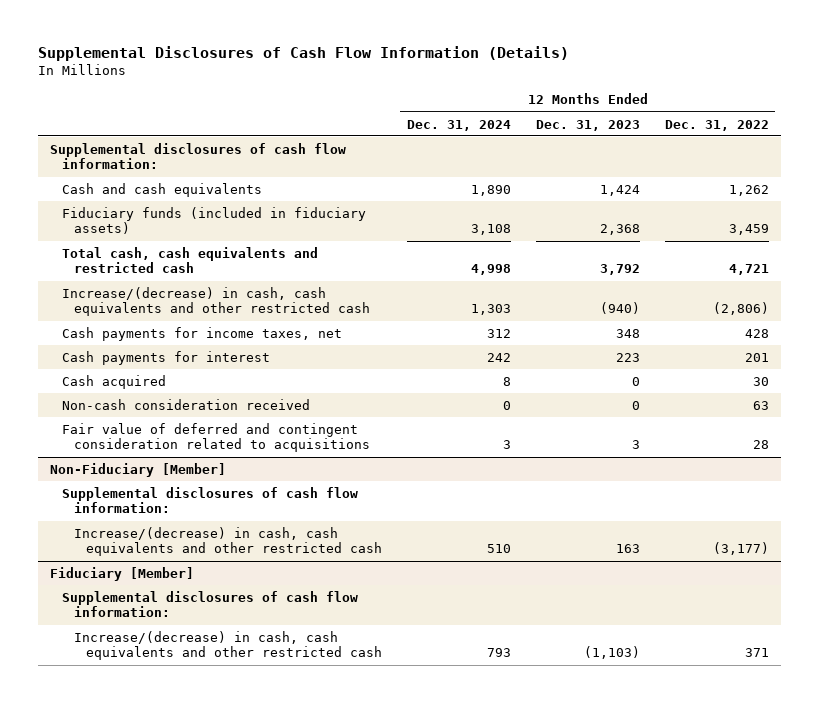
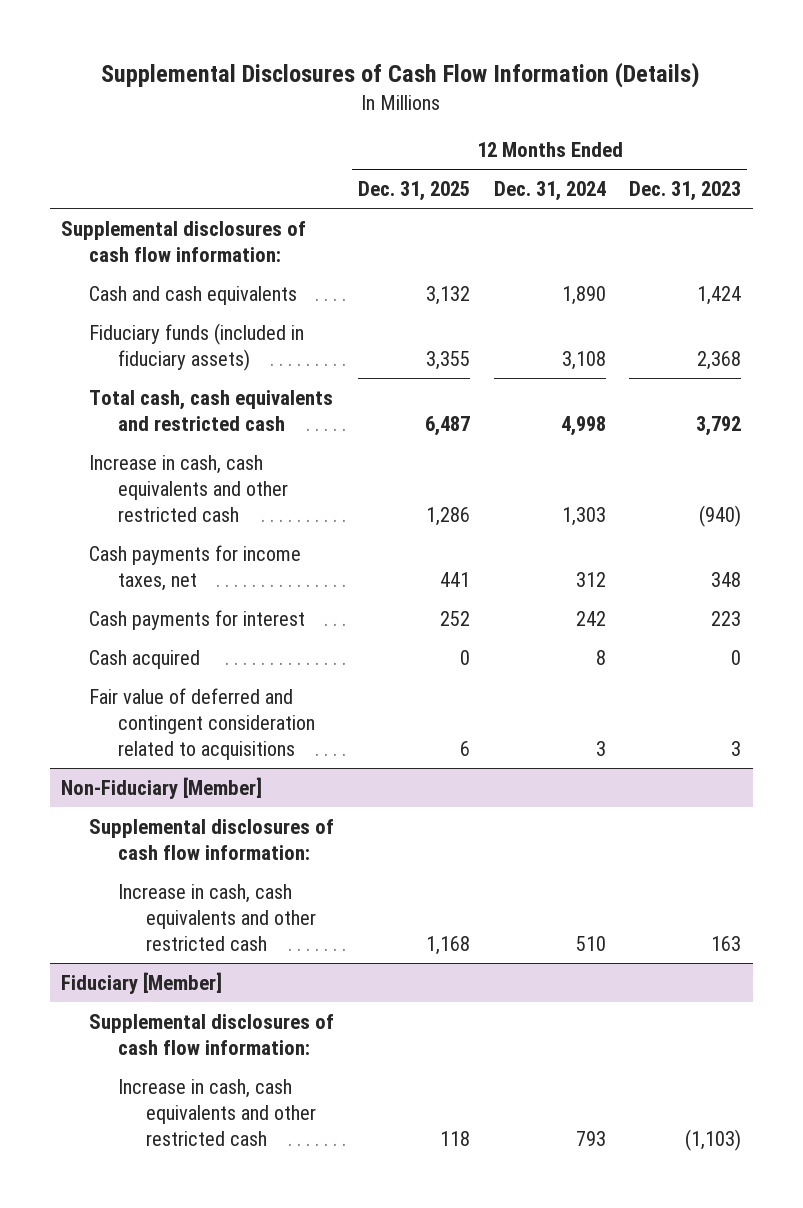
[664,119,769,131] Dec. 31, 2022 -> none
none -> [358,181,471,202] Dec. 31, 2025
[62,286,370,317] Increase/(decrease) in cash, cash equivalents and other restricted cash -> [89,454,288,523] Increase in cash, cash equivalents and other restricted cash
[62,398,311,410] Non-cash consideration received -> none
[73,526,382,557] Increase/(decrease) in cash, cash equivalents and other restricted cash -> [117,883,316,952] Increase in cash, cash equivalents and other restricted cash
[73,630,382,661] Increase/(decrease) in cash, cash equivalents and other restricted cash -> [117,1078,316,1147] Increase in cash, cash equivalents and other restricted cash

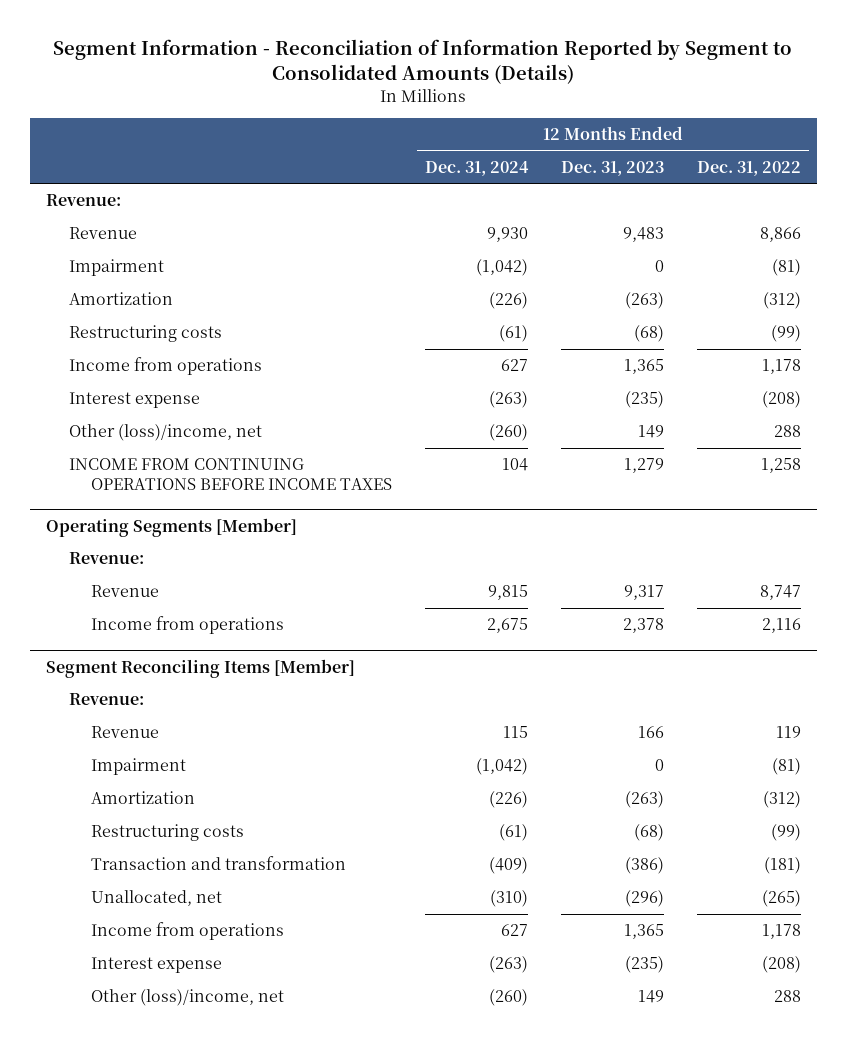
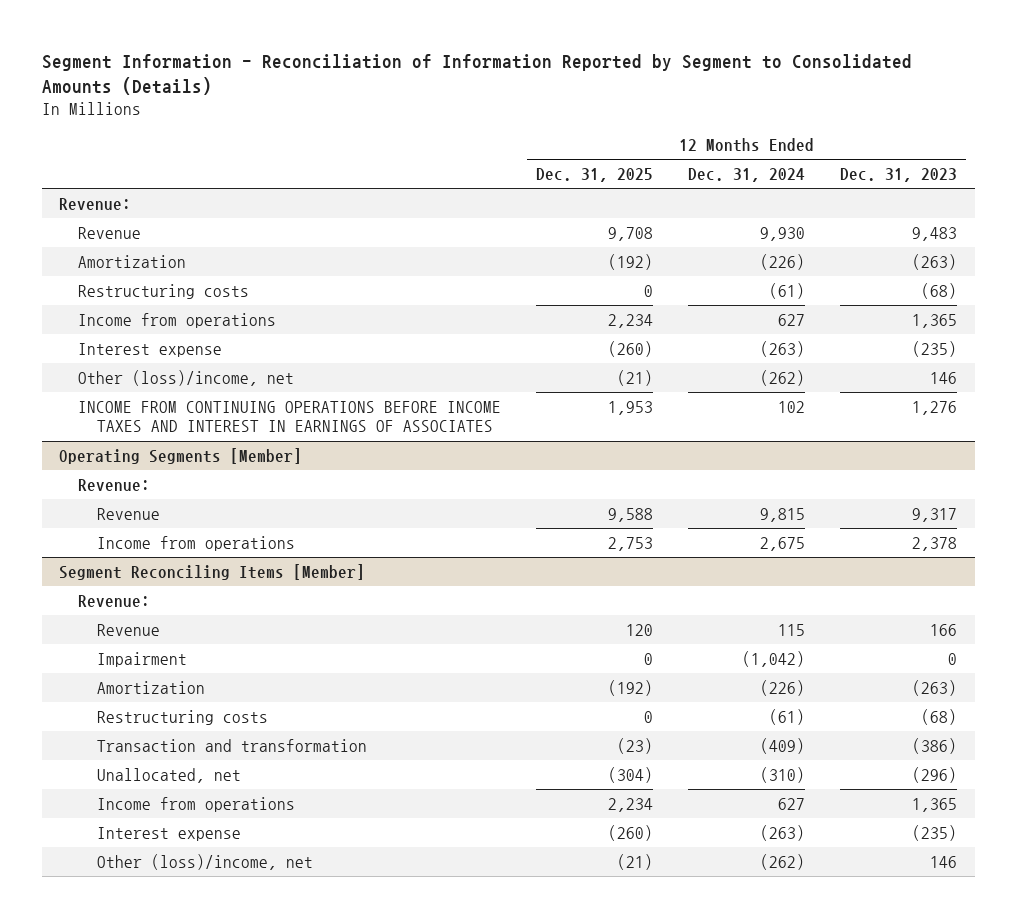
[696,160,801,176] Dec. 31, 2022 -> none
none -> [536,168,654,183] Dec. 31, 2025
[68,259,164,277] Impairment -> none
[488,424,528,442] (260) -> [760,369,806,386] (262)
[637,425,664,439] 149 -> [930,371,958,384] 146
[68,458,392,490] INCOME FROM CONTINUING OPERATIONS BEFORE INCOME TAXES -> [78,400,502,433] INCOME FROM CONTINUING OPERATIONS BEFORE INCOME TAXES AND INTEREST IN EARNINGS OF ASSOCIATES
[501,458,528,472] 104 -> [778,400,806,413] 102
[623,458,664,474] 1,279 -> [912,400,958,415] 1,276
[488,989,528,1007] (260) -> [760,853,806,870] (262)
[637,990,664,1004] 149 -> [930,855,958,868] 146

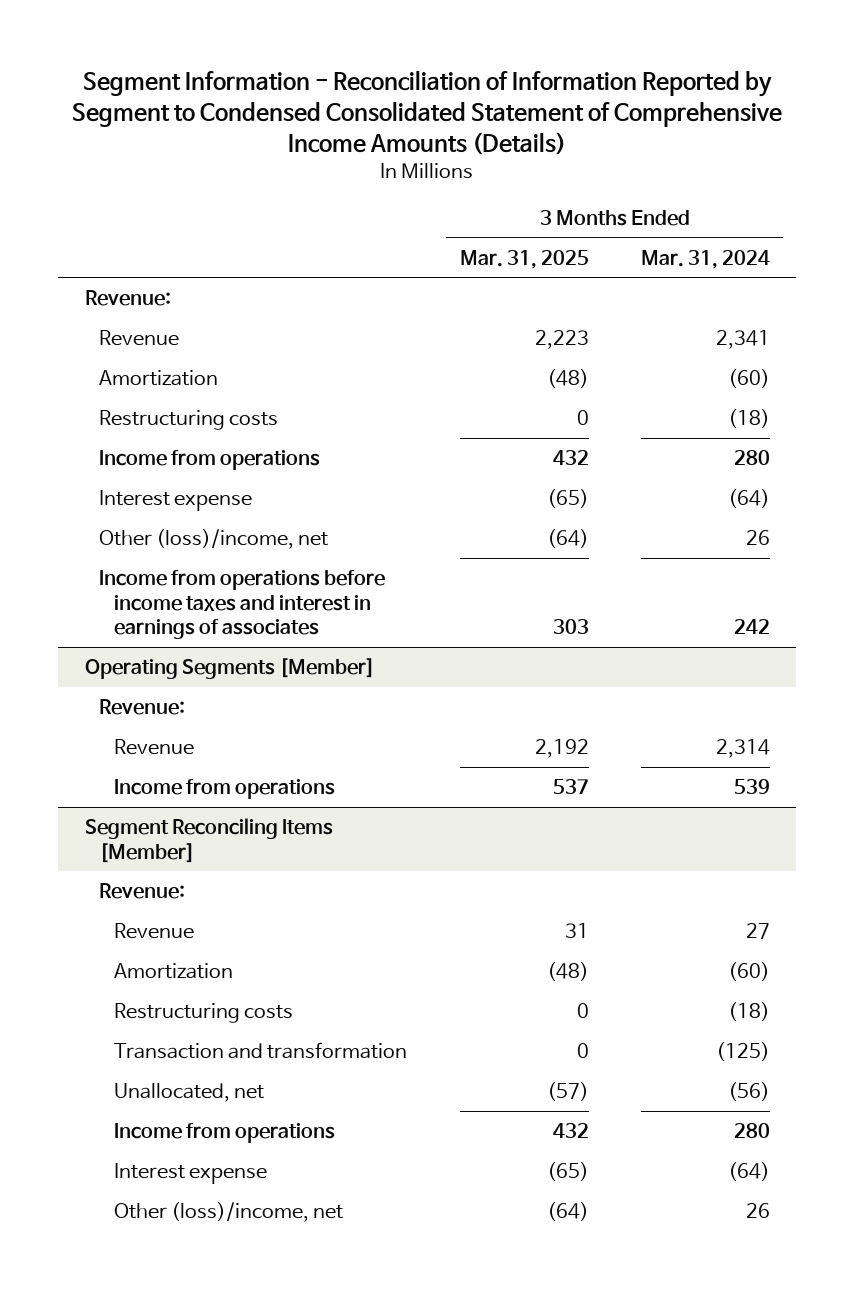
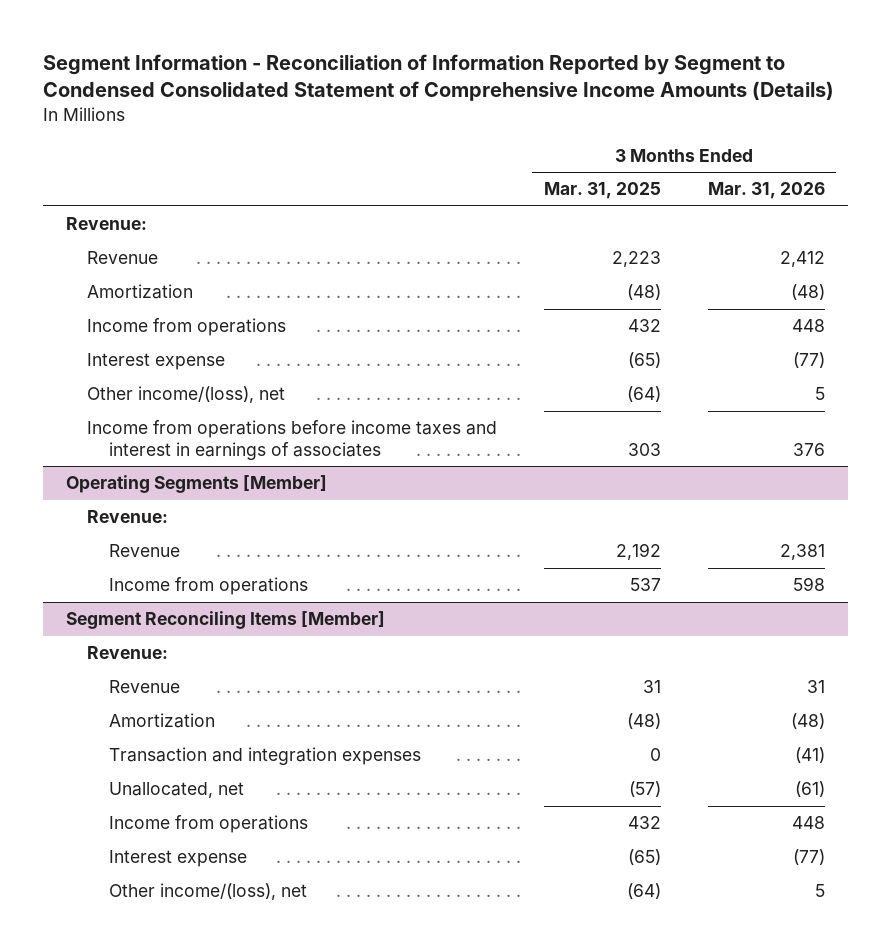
[641,249,771,269] Mar. 31, 2024 -> none
none -> [707,182,825,200] Mar. 31, 2026
[99,410,279,431] Restructuring costs -> none
[99,529,329,550] Other (loss)/income, net -> [87,386,286,404] Other income/(loss), net
[114,1003,294,1024] Restructuring costs -> none
[114,1042,408,1060] Transaction and transformation -> [108,747,421,766] Transaction and integration expenses
[114,1202,344,1223] Other (loss)/income, net -> [108,883,307,901] Other income/(loss), net

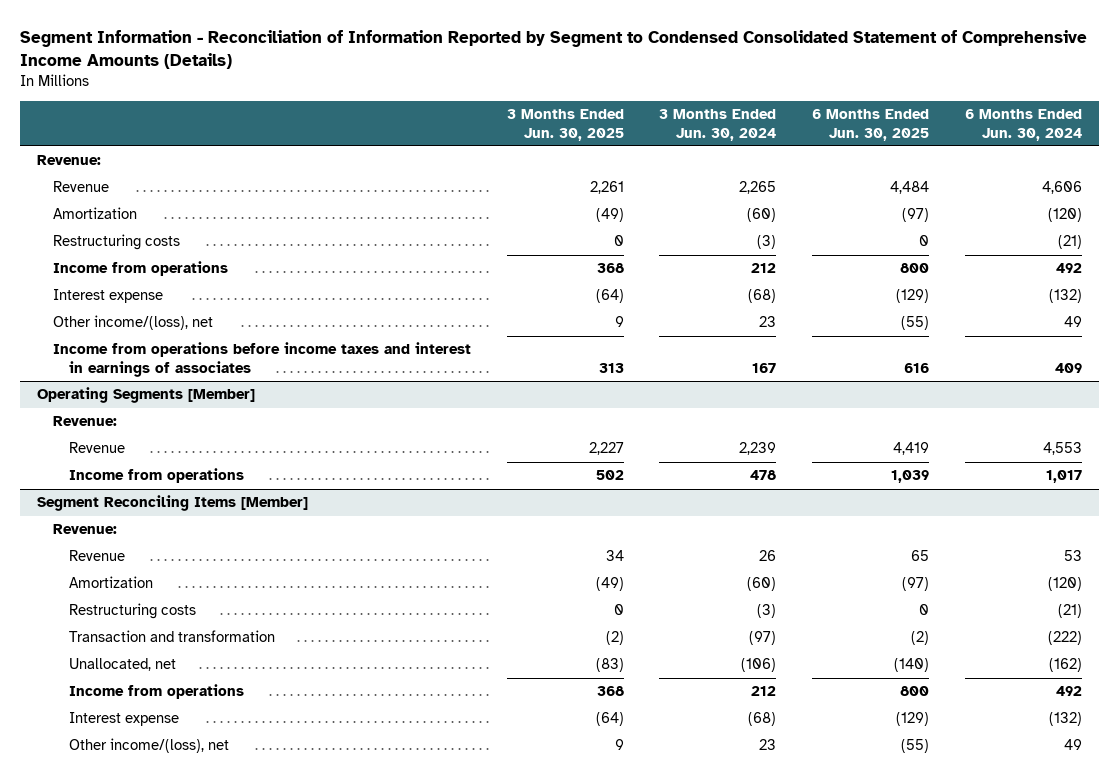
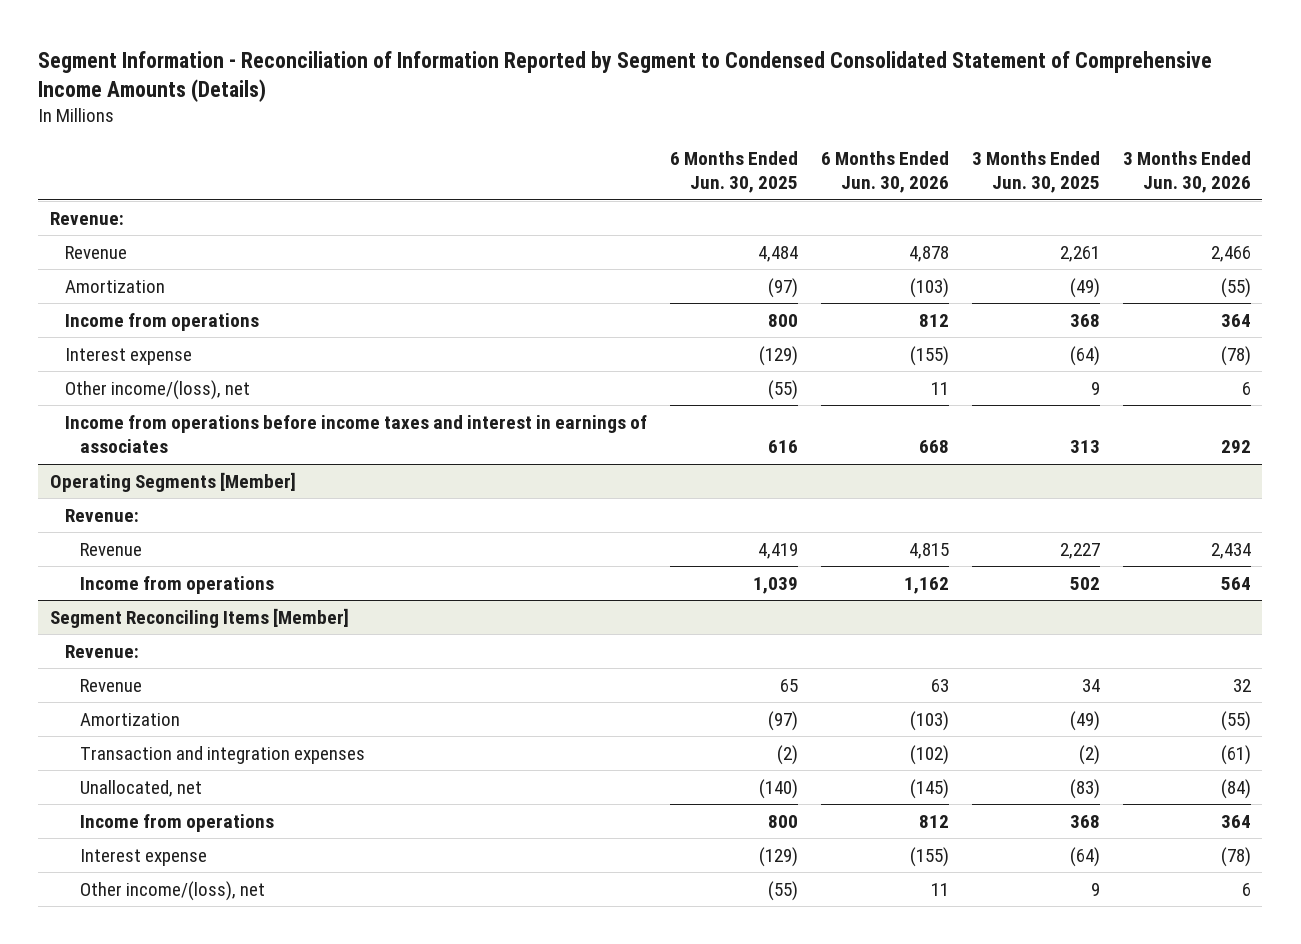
[659,109,777,141] 3 Months Ended Jun. 30, 2024 -> none
[964,109,1082,141] 6 Months Ended Jun. 30, 2024 -> none
none -> [821,150,950,194] 6 Months Ended Jun. 30, 2026
none -> [1122,150,1251,194] 3 Months Ended Jun. 30, 2026
[53,234,181,251] Restructuring costs -> none
[68,603,196,620] Restructuring costs -> none
[68,630,275,643] Transaction and transformation -> [80,745,366,764] Transaction and integration expenses

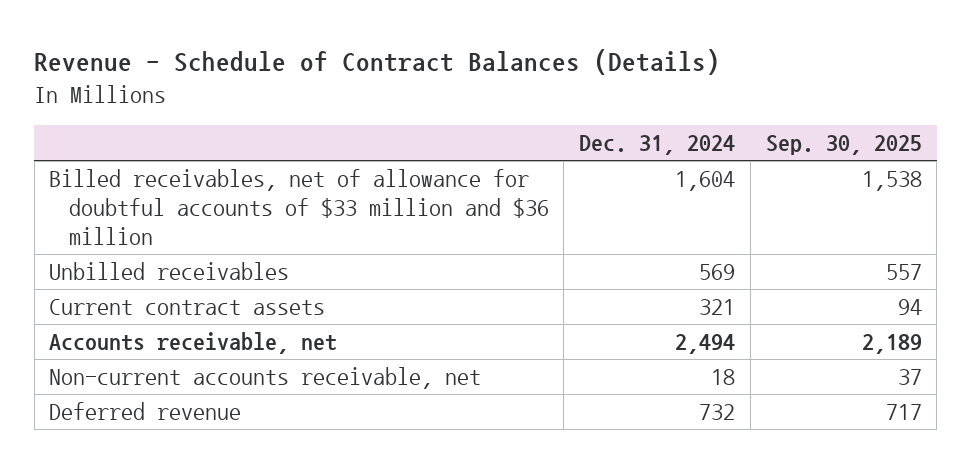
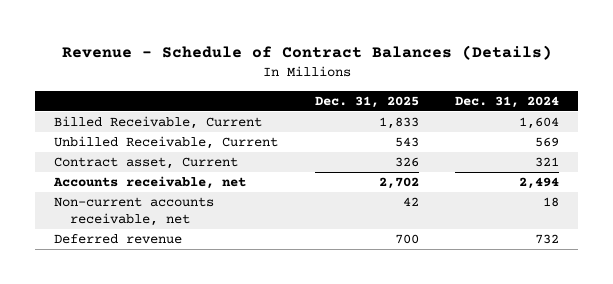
[765,135,922,156] Sep. 30, 2025 -> none
none -> [314,95,419,108] Dec. 31, 2025
[49,168,549,246] Billed receivables, net of allowance for doubtful accounts of $33 million and $36 million -> [53,116,262,130] Billed Receivable, Current
[49,261,290,280] Unbilled receivables -> [53,136,278,150] Unbilled Receivable, Current
[49,298,326,315] Current contract assets -> [53,157,238,170] Contract asset, Current

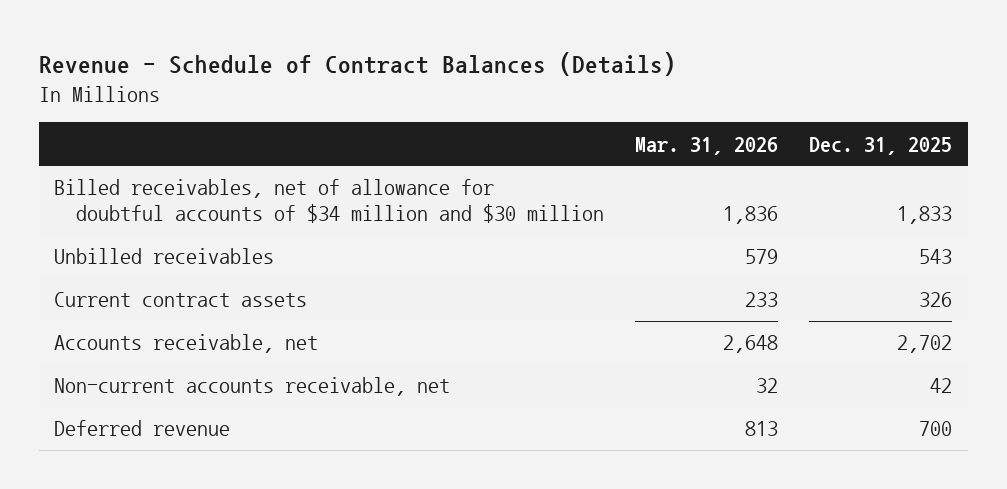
[455,95,560,108] Dec. 31, 2024 -> none
none -> [635,136,779,155] Mar. 31, 2026
[53,116,262,130] Billed Receivable, Current -> [54,179,605,224] Billed receivables, net of allowance for doubtful accounts of $34 million and $30 million
[53,136,278,150] Unbilled Receivable, Current -> [54,248,275,265] Unbilled receivables
[53,157,238,170] Contract asset, Current -> [54,292,308,308] Current contract assets

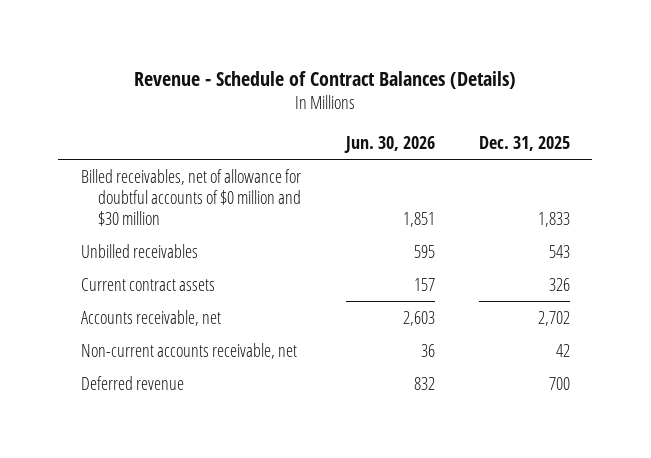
[635,136,779,155] Mar. 31, 2026 -> none
none -> [343,136,435,154] Jun. 30, 2026
[54,179,605,224] Billed receivables, net of allowance for doubtful accounts of $34 million and $30 million -> [80,168,302,226] Billed receivables, net of allowance for doubtful accounts of $0 million and $30 million

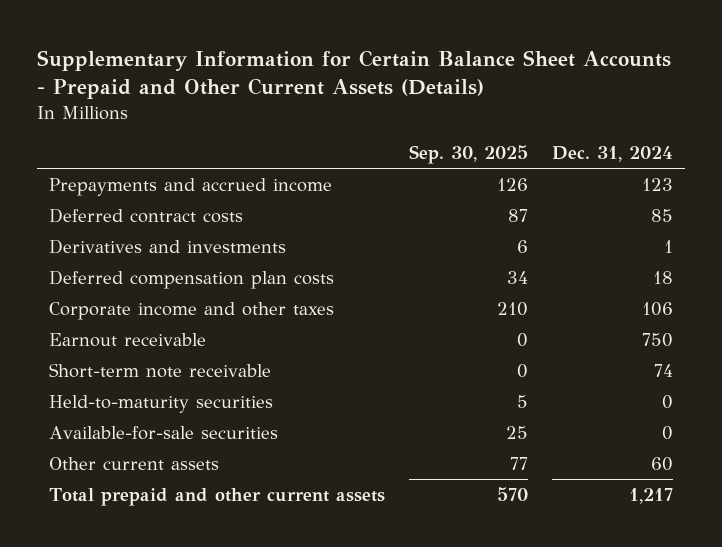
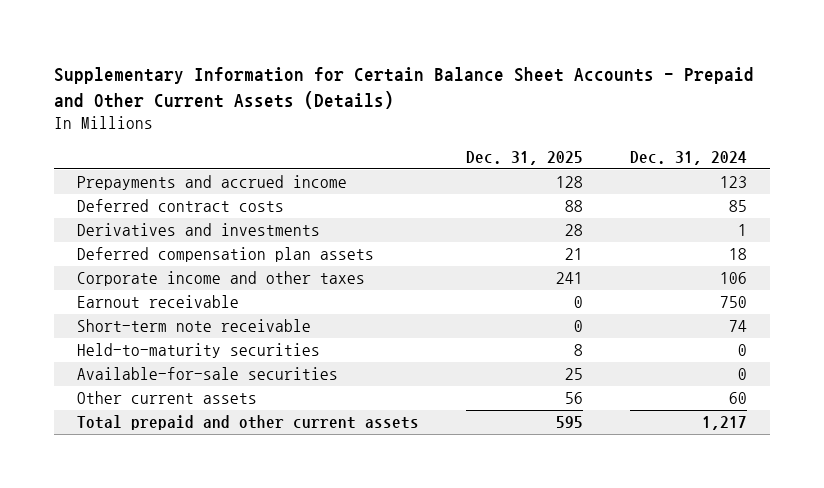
[409,145,529,165] Sep. 30, 2025 -> none
none -> [465,150,583,165] Dec. 31, 2025
[49,269,335,289] Deferred compensation plan costs -> [77,247,375,263] Deferred compensation plan assets

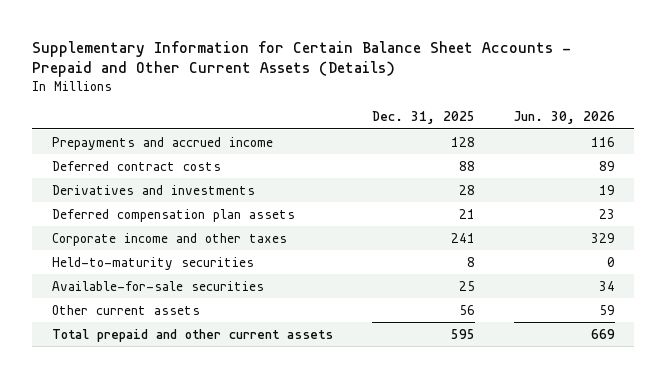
[629,150,747,165] Dec. 31, 2024 -> none
none -> [513,111,615,125] Jun. 30, 2026
[77,295,240,309] Earnout receivable -> none
[77,319,312,333] Short-term note receivable -> none

